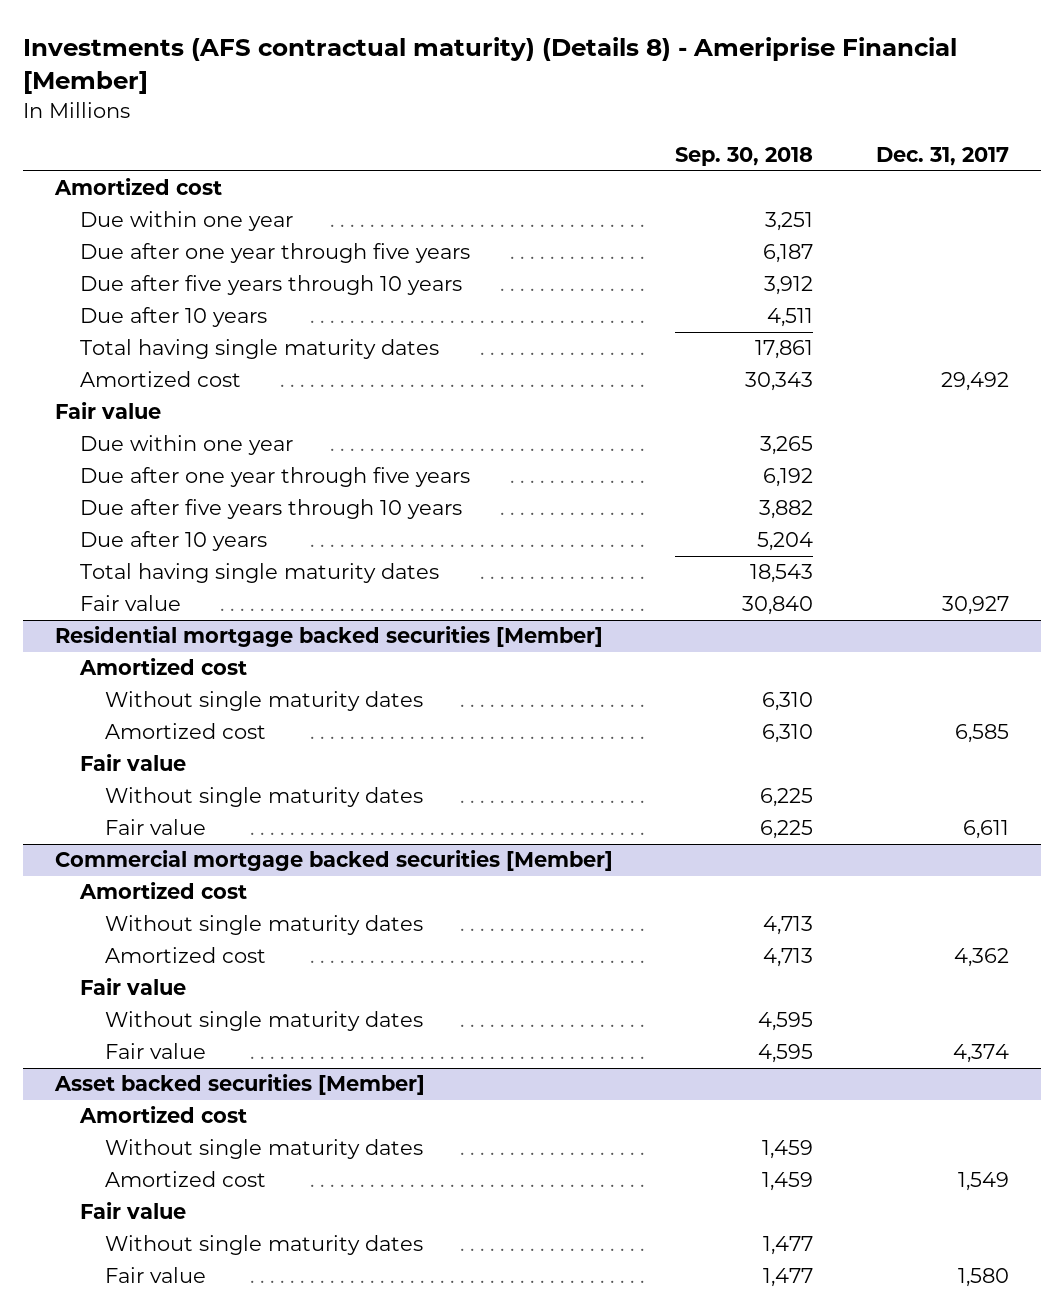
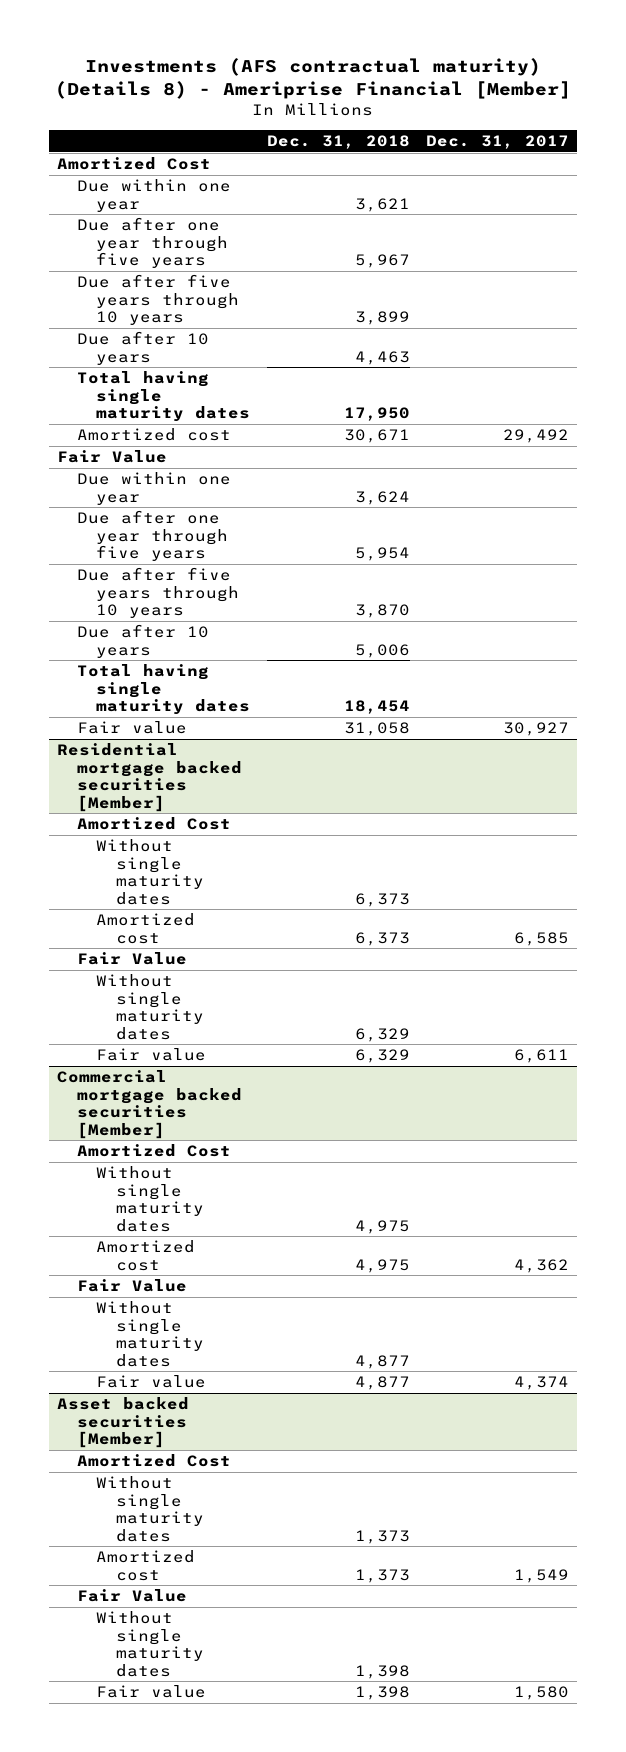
[675,147,814,167] Sep. 30, 2018 -> none
none -> [266,135,410,150] Dec. 31, 2018
[53,178,222,196] Amortized cost -> [57,156,212,170] Amortized Cost
[54,402,161,420] Fair value -> [57,449,168,463] Fair Value
[78,658,247,676] Amortized cost -> [76,816,231,830] Amortized Cost
[79,754,186,772] Fair value -> [76,951,187,965] Fair Value
[78,882,247,900] Amortized cost -> [76,1143,231,1157] Amortized Cost
[79,978,186,996] Fair value -> [76,1278,187,1292] Fair Value
[78,1106,247,1124] Amortized cost -> [76,1453,231,1467] Amortized Cost
[79,1202,186,1220] Fair value -> [76,1588,187,1602] Fair Value

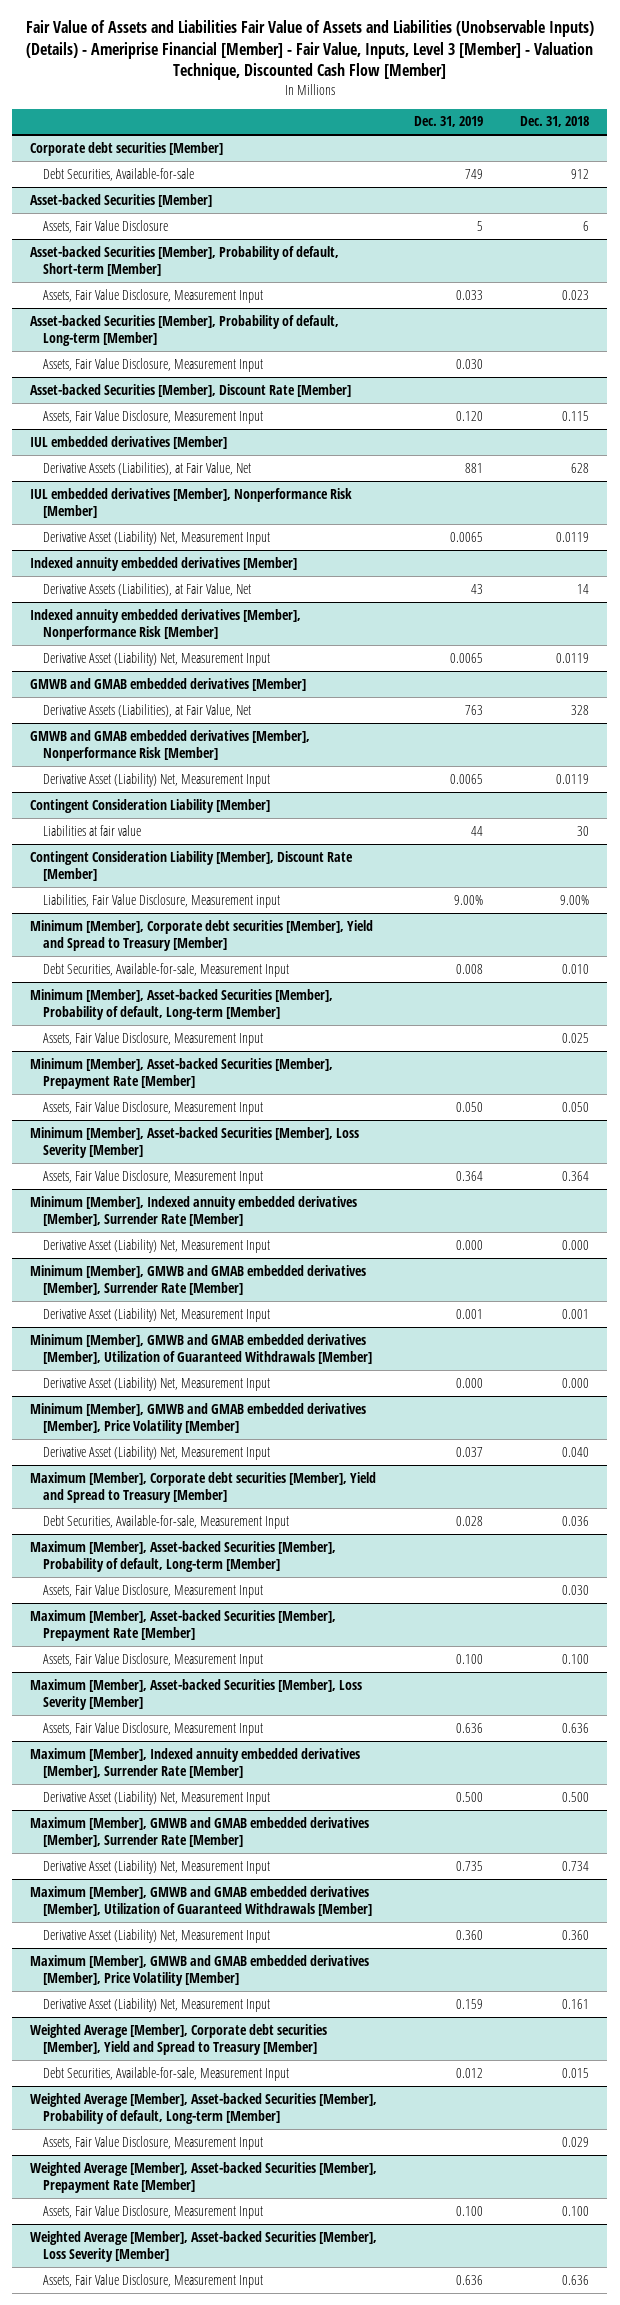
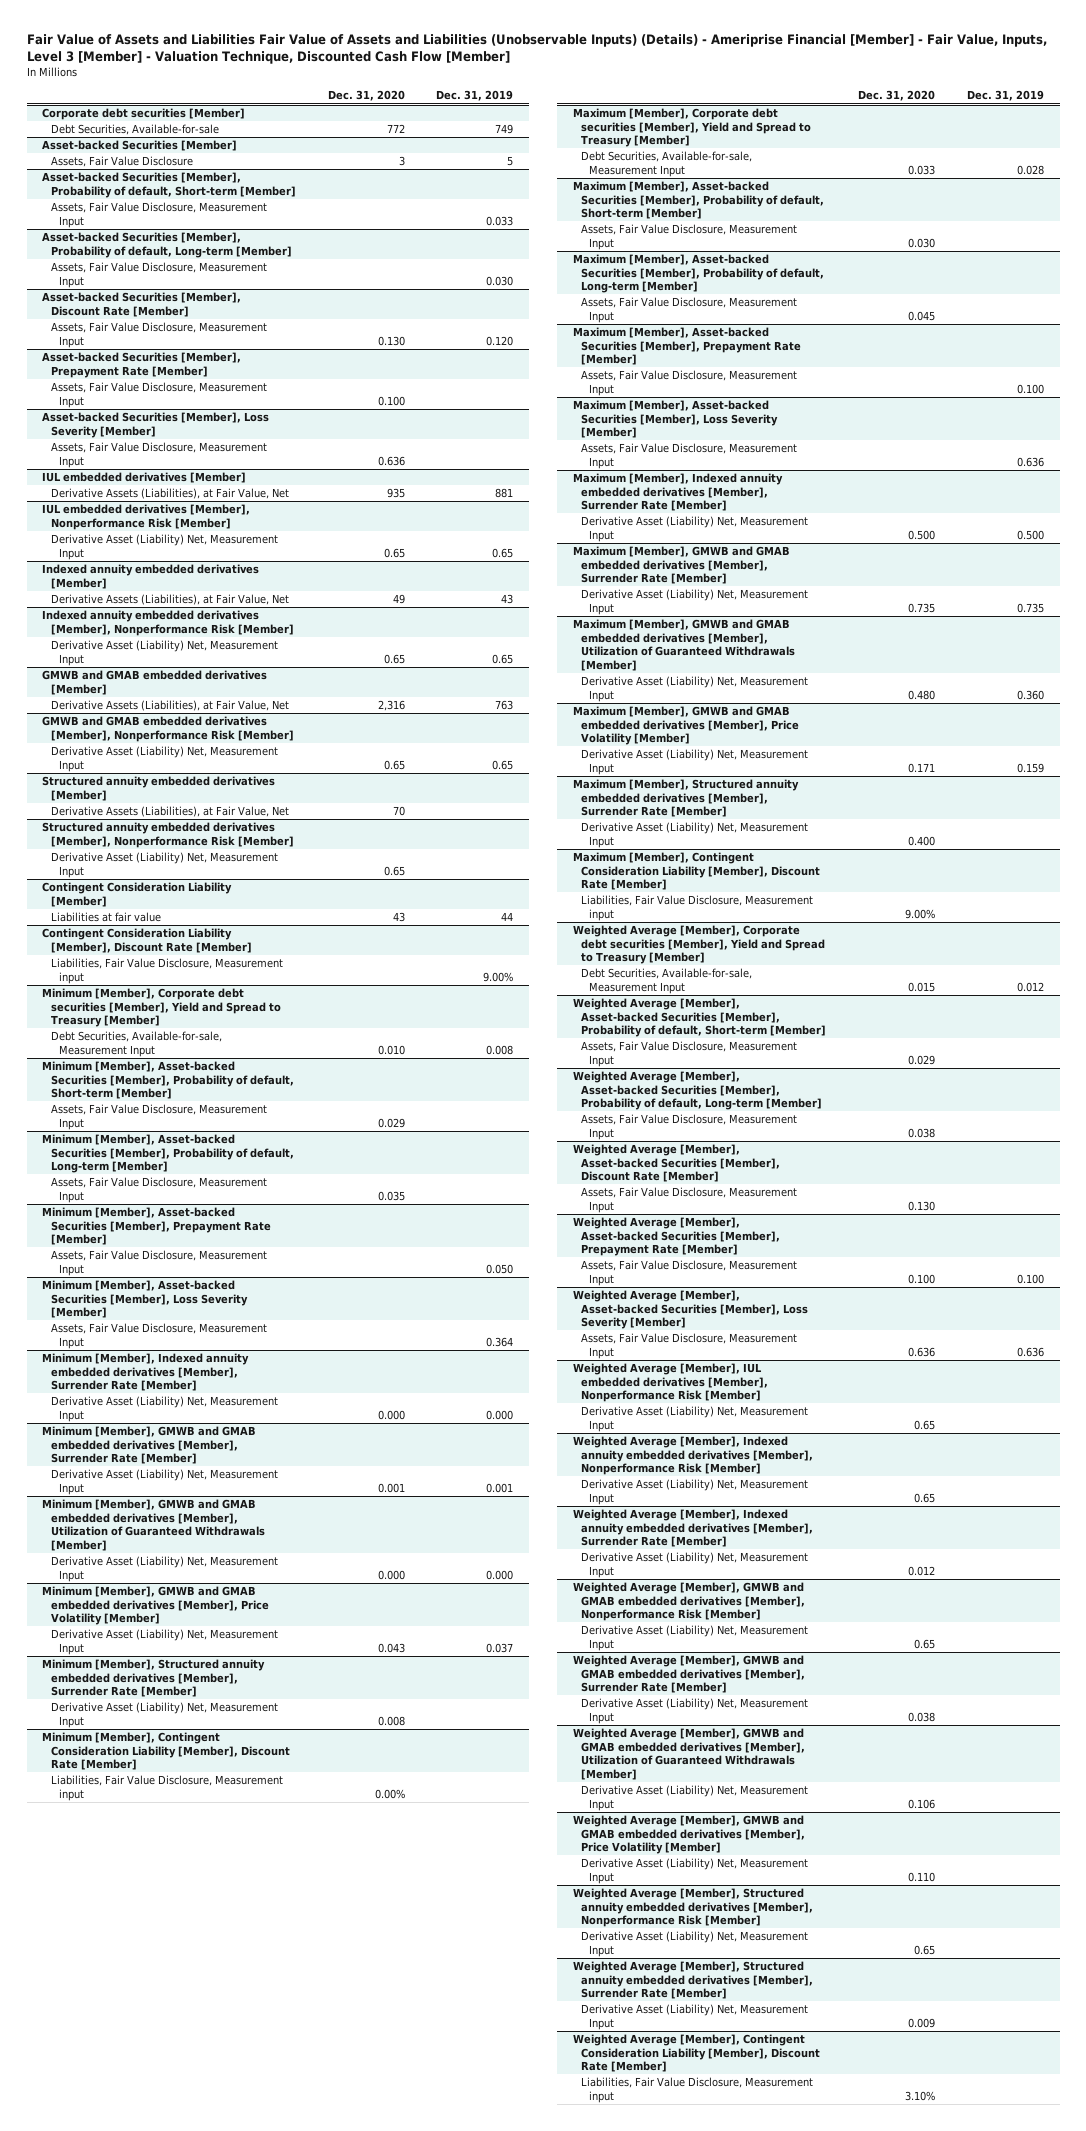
[520,116,590,128] Dec. 31, 2018 -> none
none -> [327,90,405,102] Dec. 31, 2020
none -> [42,352,242,378] Asset-backed Securities [Member], Prepayment Rate [Member]
none -> [50,382,267,408] Assets, Fair Value Disclosure, Measurement Input
none -> [42,412,270,438] Asset-backed Securities [Member], Loss Severity [Member]
none -> [50,442,267,468] Assets, Fair Value Disclosure, Measurement Input
[450,531,484,542] 0.0065 -> [492,547,514,558] 0.65
[450,652,484,663] 0.0065 -> [492,653,514,664] 0.65
[450,773,484,784] 0.0065 -> [492,759,514,770] 0.65
none -> [42,776,276,801] Structured annuity embedded derivatives [Member]
none -> [50,806,289,818] Derivative Assets (Liabilities), at Fair Value, Net
none -> [42,822,294,848] Structured annuity embedded derivatives [Member], Nonperformance Risk [Member]
none -> [50,852,278,878] Derivative Asset (Liability) Net, Measurement Input
none -> [42,1061,294,1100] Minimum [Member], Asset-backed Securities [Member], Probability of default, Short-term [Member]
none -> [50,1104,267,1130] Assets, Fair Value Disclosure, Measurement Input
none -> [42,1659,266,1698] Minimum [Member], Structured annuity embedded derivatives [Member], Surrender Rate [Member]
none -> [50,1702,278,1728] Derivative Asset (Liability) Net, Measurement Input
none -> [42,1732,290,1771] Minimum [Member], Contingent Consideration Liability [Member], Discount Rate [Member]
none -> [50,1775,283,1801] Liabilities, Fair Value Disclosure, Measurement input
none -> [573,181,825,220] Maximum [Member], Asset-backed Securities [Member], Probability of default, Short-term [Member]
none -> [581,224,798,250] Assets, Fair Value Disclosure, Measurement Input
none -> [573,779,800,818] Maximum [Member], Structured annuity embedded derivatives [Member], Surrender Rate [Member]
none -> [581,822,809,848] Derivative Asset (Liability) Net, Measurement Input
none -> [573,852,821,891] Maximum [Member], Contingent Consideration Liability [Member], Discount Rate [Member]
none -> [581,895,814,921] Liabilities, Fair Value Disclosure, Measurement input
none -> [573,998,827,1038] Weighted Average [Member], Asset-backed Securities [Member], Probability of default, Short-term [Member]
none -> [581,1041,798,1067] Assets, Fair Value Disclosure, Measurement Input
none -> [573,1144,781,1183] Weighted Average [Member], Asset-backed Securities [Member], Discount Rate [Member]
none -> [581,1187,798,1213] Assets, Fair Value Disclosure, Measurement Input
none -> [573,1363,769,1403] Weighted Average [Member], IUL embedded derivatives [Member], Nonperformance Risk [Member]
none -> [581,1406,809,1432] Derivative Asset (Liability) Net, Measurement Input
none -> [573,1436,814,1476] Weighted Average [Member], Indexed annuity embedded derivatives [Member], Nonperformance Risk [Member]
none -> [581,1479,809,1505] Derivative Asset (Liability) Net, Measurement Input
none -> [573,1509,814,1548] Weighted Average [Member], Indexed annuity embedded derivatives [Member], Surrender Rate [Member]
none -> [581,1552,809,1578] Derivative Asset (Liability) Net, Measurement Input
none -> [573,1582,806,1622] Weighted Average [Member], GMWB and GMAB embedded derivatives [Member], Nonperformance Risk [Member]
none -> [581,1625,809,1651] Derivative Asset (Liability) Net, Measurement Input
none -> [573,1655,806,1694] Weighted Average [Member], GMWB and GMAB embedded derivatives [Member], Surrender Rate [Member]
none -> [581,1698,809,1724] Derivative Asset (Liability) Net, Measurement Input
none -> [573,1728,806,1780] Weighted Average [Member], GMWB and GMAB embedded derivatives [Member], Utilization of Guaranteed Withdrawals [Member]
none -> [581,1785,809,1811] Derivative Asset (Liability) Net, Measurement Input
none -> [573,1815,806,1855] Weighted Average [Member], GMWB and GMAB embedded derivatives [Member], Price Volatility [Member]
none -> [581,1858,809,1884] Derivative Asset (Liability) Net, Measurement Input
none -> [573,1888,814,1928] Weighted Average [Member], Structured annuity embedded derivatives [Member], Nonperformance Risk [Member]
none -> [581,1931,809,1957] Derivative Asset (Liability) Net, Measurement Input
none -> [573,1961,814,2000] Weighted Average [Member], Structured annuity embedded derivatives [Member], Surrender Rate [Member]
none -> [581,2004,809,2030] Derivative Asset (Liability) Net, Measurement Input
none -> [573,2034,821,2073] Weighted Average [Member], Contingent Consideration Liability [Member], Discount Rate [Member]
none -> [581,2077,814,2103] Liabilities, Fair Value Disclosure, Measurement input

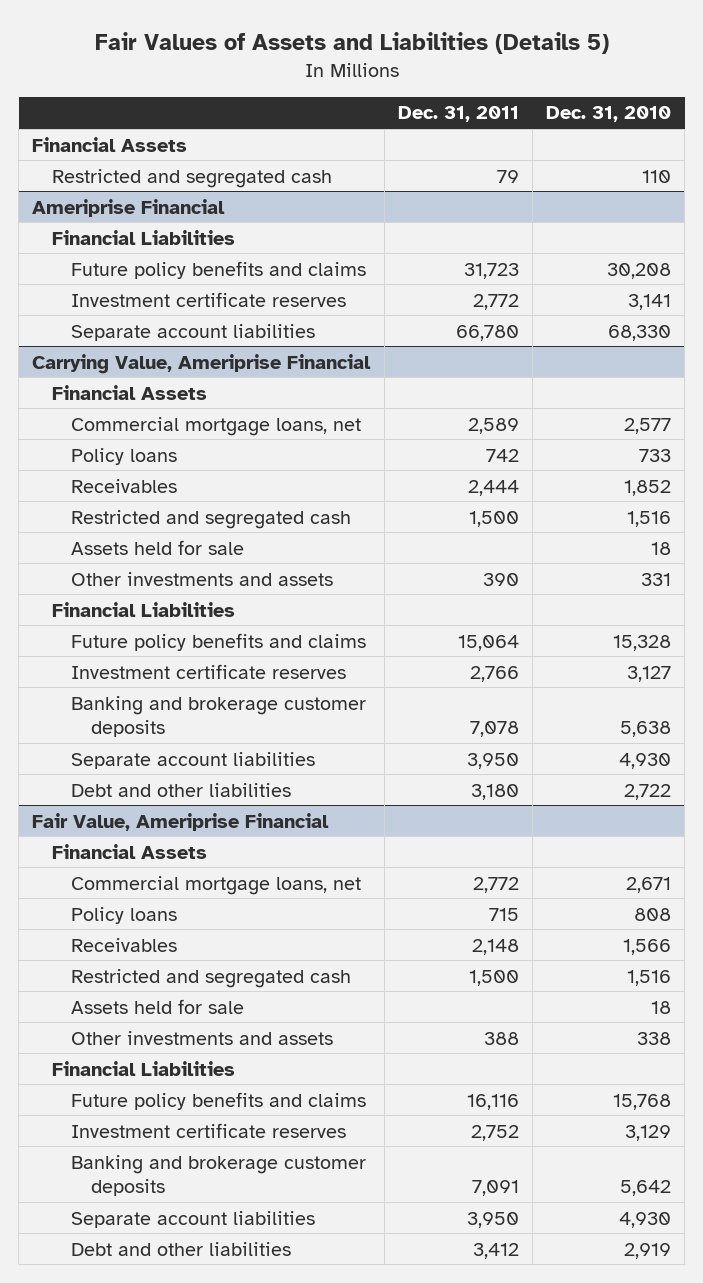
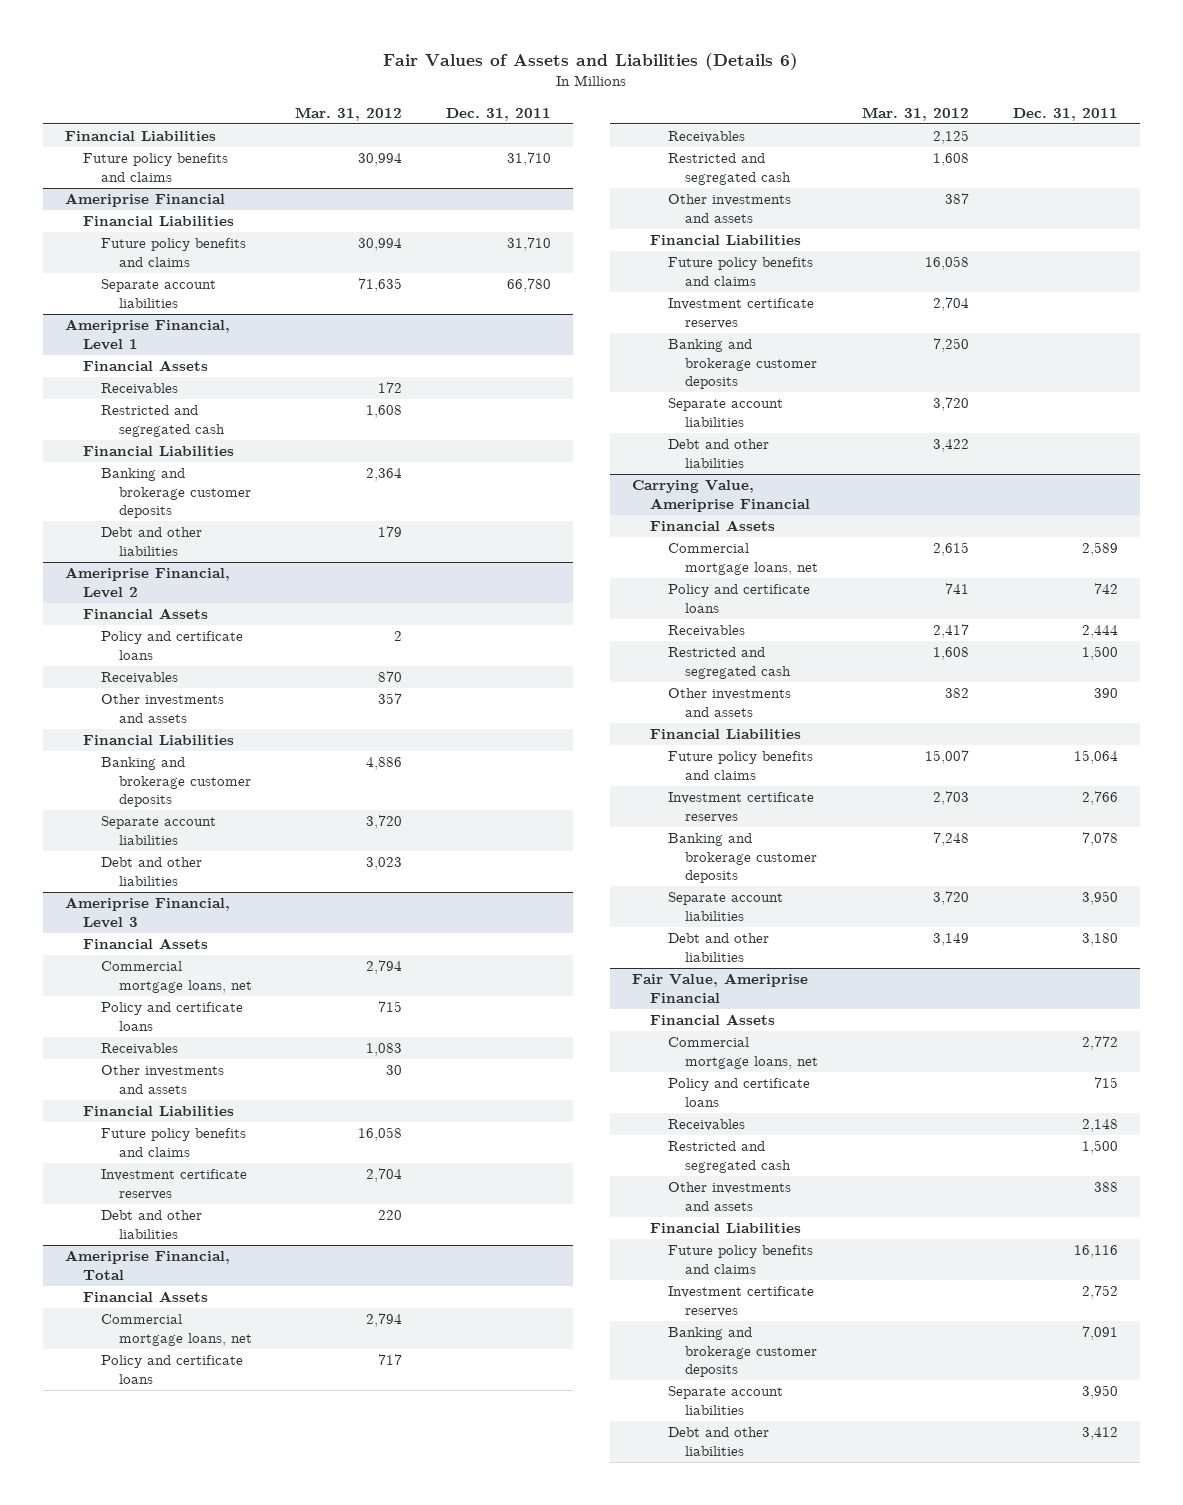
[94,31,609,54] Fair Values of Assets and Liabilities (Details 5) -> [383,53,799,71] Fair Values of Assets and Liabilities (Details 6)
[546,106,672,123] Dec. 31, 2010 -> none
none -> [295,106,403,121] Mar. 31, 2012
[32,136,188,152] Financial Assets -> none
[51,168,332,188] Restricted and segregated cash -> none
none -> [65,131,217,142] Financial Liabilities
none -> [82,153,228,182] Future policy benefits and claims
[71,291,347,307] Investment certificate reserves -> none
[463,262,519,279] 31,723 -> [506,237,551,252] 31,710
none -> [65,319,231,350] Ameriprise Financial, Level 1
none -> [82,360,208,372] Financial Assets
none -> [100,383,178,396] Receivables
none -> [100,405,225,437] Restricted and segregated cash
none -> [82,446,234,457] Financial Liabilities
none -> [100,468,251,519] Banking and brokerage customer deposits
none -> [100,527,202,556] Debt and other liabilities
none -> [65,567,231,598] Ameriprise Financial, Level 2
none -> [82,608,208,620] Financial Assets
none -> [100,631,243,660] Policy and certificate loans
none -> [100,672,178,685] Receivables
none -> [100,694,224,723] Other investments and assets
none -> [82,735,234,746] Financial Liabilities
none -> [100,757,251,808] Banking and brokerage customer deposits
none -> [100,816,216,845] Separate account liabilities
none -> [100,857,202,886] Debt and other liabilities
none -> [65,897,231,928] Ameriprise Financial, Level 3
none -> [82,938,208,950] Financial Assets
none -> [100,961,252,993] Commercial mortgage loans, net
none -> [100,1002,243,1031] Policy and certificate loans
none -> [100,1043,178,1056] Receivables
none -> [100,1065,224,1094] Other investments and assets
none -> [82,1106,234,1117] Financial Liabilities
none -> [100,1128,246,1157] Future policy benefits and claims
none -> [100,1169,247,1200] Investment certificate reserves
none -> [100,1210,202,1239] Debt and other liabilities
none -> [65,1250,231,1280] Ameriprise Financial, Total
none -> [82,1291,208,1303] Financial Assets
none -> [100,1314,252,1346] Commercial mortgage loans, net
none -> [100,1355,243,1384] Policy and certificate loans
none -> [667,131,745,144] Receivables
none -> [667,153,792,185] Restricted and segregated cash
none -> [667,194,791,223] Other investments and assets
none -> [649,235,801,246] Financial Liabilities
none -> [667,257,813,286] Future policy benefits and claims
none -> [667,298,814,329] Investment certificate reserves
none -> [667,339,818,390] Banking and brokerage customer deposits
none -> [667,398,783,427] Separate account liabilities
none -> [667,439,769,468] Debt and other liabilities
[71,447,178,465] Policy loans -> [667,584,810,613] Policy and certificate loans
[71,539,245,555] Assets held for sale -> none
[71,906,178,924] Policy loans -> [667,1078,810,1107] Policy and certificate loans
[71,998,245,1014] Assets held for sale -> none

